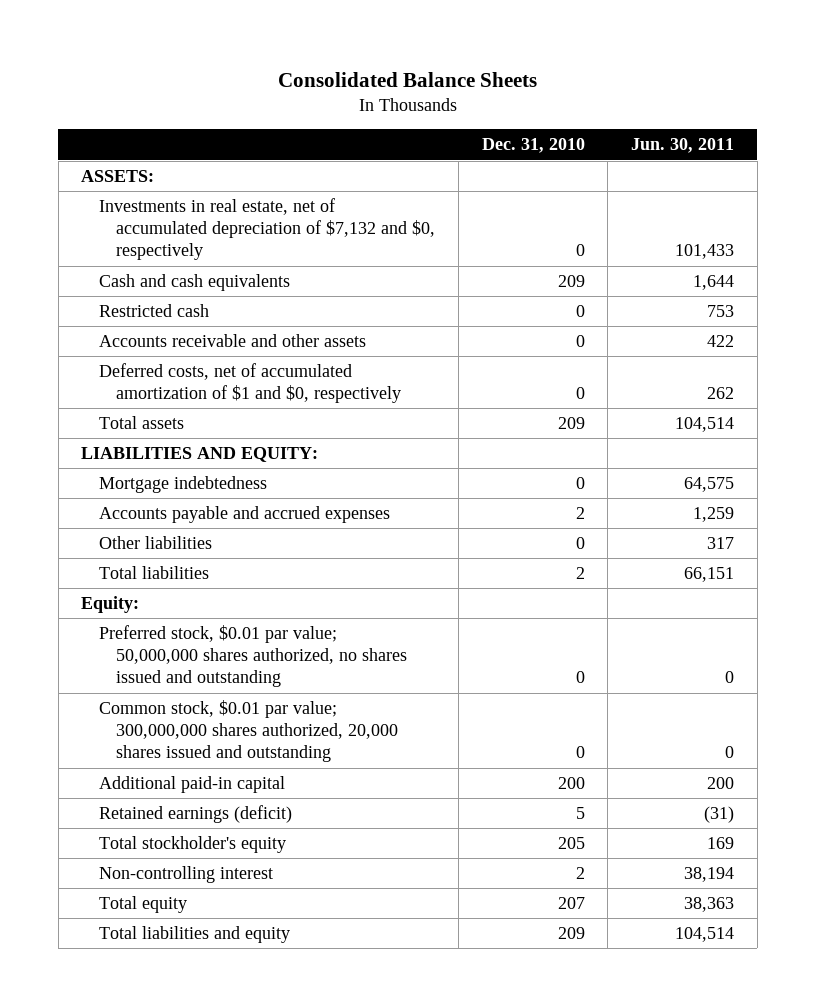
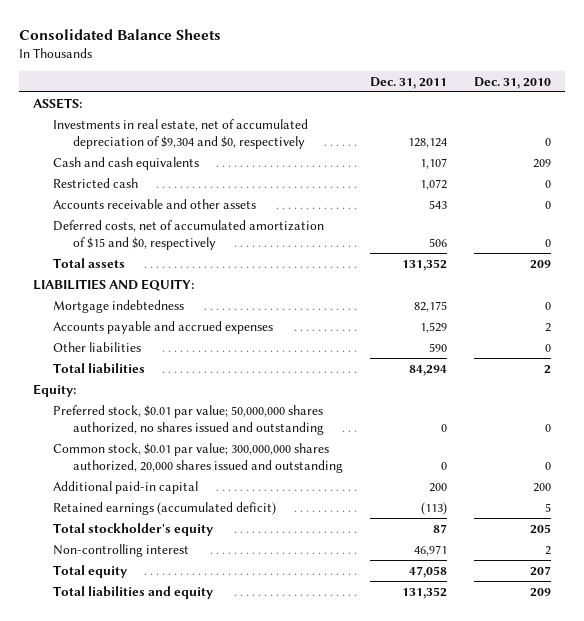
[631,138,735,154] Jun. 30, 2011 -> none
none -> [370,76,448,89] Dec. 31, 2011
[98,198,436,261] Investments in real estate, net of accumulated depreciation of $7,132 and $0, respectively -> [52,118,308,149] Investments in real estate, net of accumulated depreciation of $9,304 and $0, respectively
[98,363,402,404] Deferred costs, net of accumulated amortization of $1 and $0, respectively -> [52,219,324,250] Deferred costs, net of accumulated amortization of $15 and $0, respectively
[98,805,292,824] Retained earnings (deficit) -> [52,501,276,515] Retained earnings (accumulated deficit)

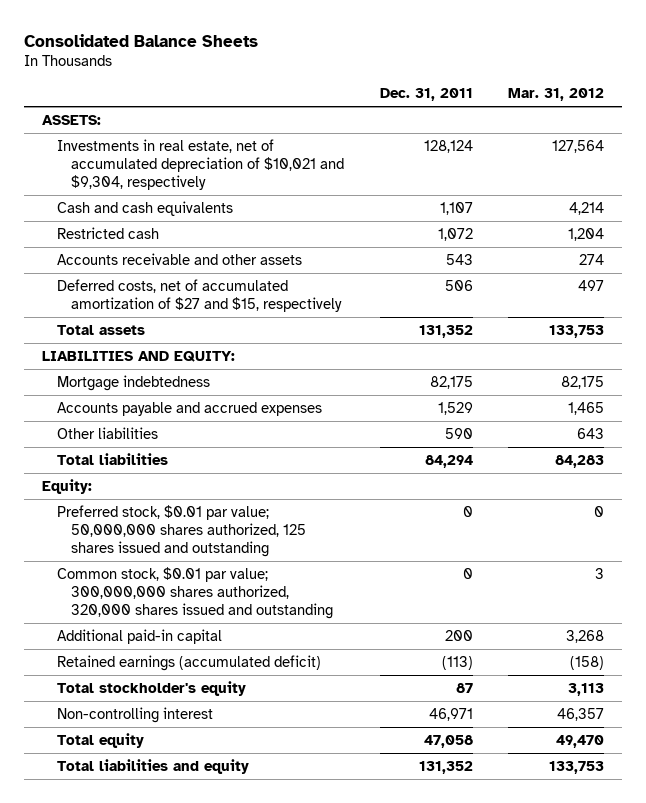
[474,76,552,89] Dec. 31, 2010 -> none
none -> [508,88,605,102] Mar. 31, 2012
[52,118,308,149] Investments in real estate, net of accumulated depreciation of $9,304 and $0, respectively -> [56,138,345,190] Investments in real estate, net of accumulated depreciation of $10,021 and $9,304, respectively
[52,219,324,250] Deferred costs, net of accumulated amortization of $15 and $0, respectively -> [56,278,343,312] Deferred costs, net of accumulated amortization of $27 and $15, respectively
[52,404,325,435] Preferred stock, $0.01 par value; 50,000,000 shares authorized, no shares issued and outstanding -> [56,504,307,557] Preferred stock, $0.01 par value; 50,000,000 shares authorized, 125 shares issued and outstanding
[52,442,344,473] Common stock, $0.01 par value; 300,000,000 shares authorized, 20,000 shares issued and outstanding -> [56,566,334,619] Common stock, $0.01 par value; 300,000,000 shares authorized, 320,000 shares issued and outstanding

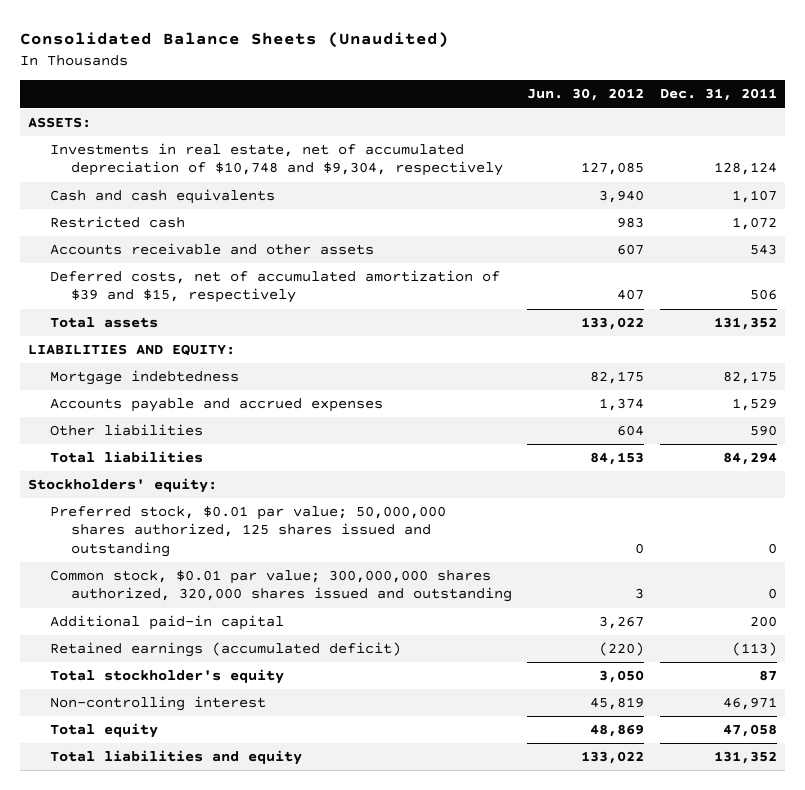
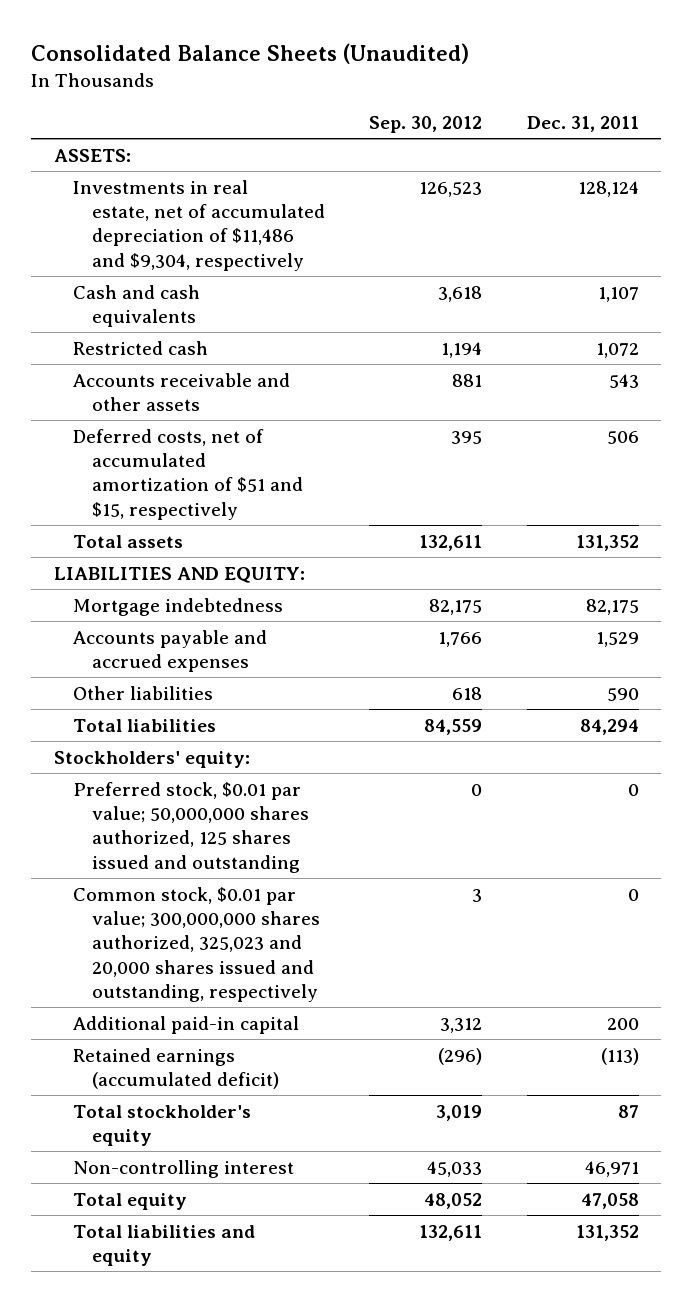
[527,88,645,102] Jun. 30, 2012 -> none
none -> [369,115,483,133] Sep. 30, 2012
[49,143,503,177] Investments in real estate, net of accumulated depreciation of $10,748 and $9,304, respectively -> [72,179,325,271] Investments in real estate, net of accumulated depreciation of $11,486 and $9,304, respectively
[49,270,500,304] Deferred costs, net of accumulated amortization of $39 and $15, respectively -> [72,428,303,520] Deferred costs, net of accumulated amortization of $51 and $15, respectively
[49,570,512,603] Common stock, $0.01 par value; 300,000,000 shares authorized, 320,000 shares issued and outstanding -> [72,886,320,1002] Common stock, $0.01 par value; 300,000,000 shares authorized, 325,023 and 20,000 shares issued and outstanding, respectively

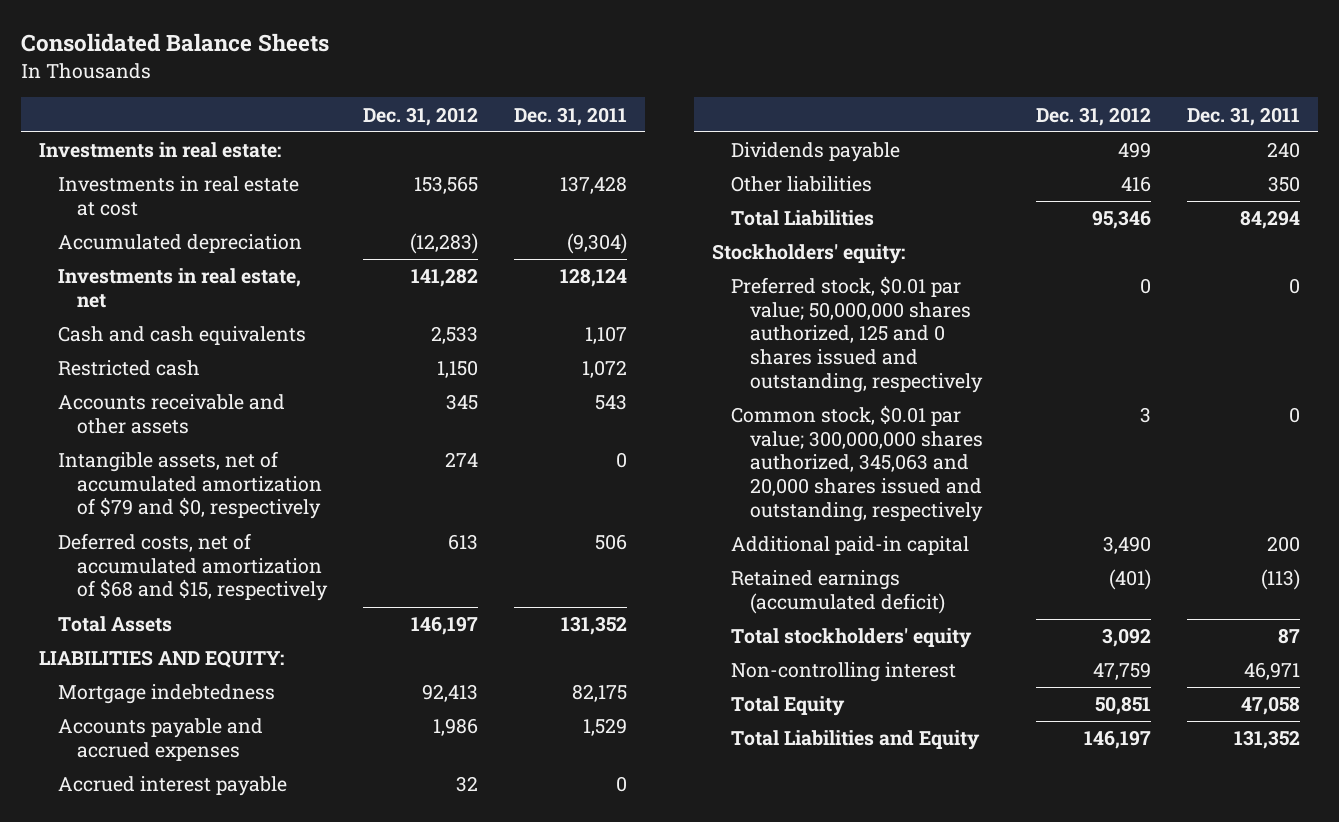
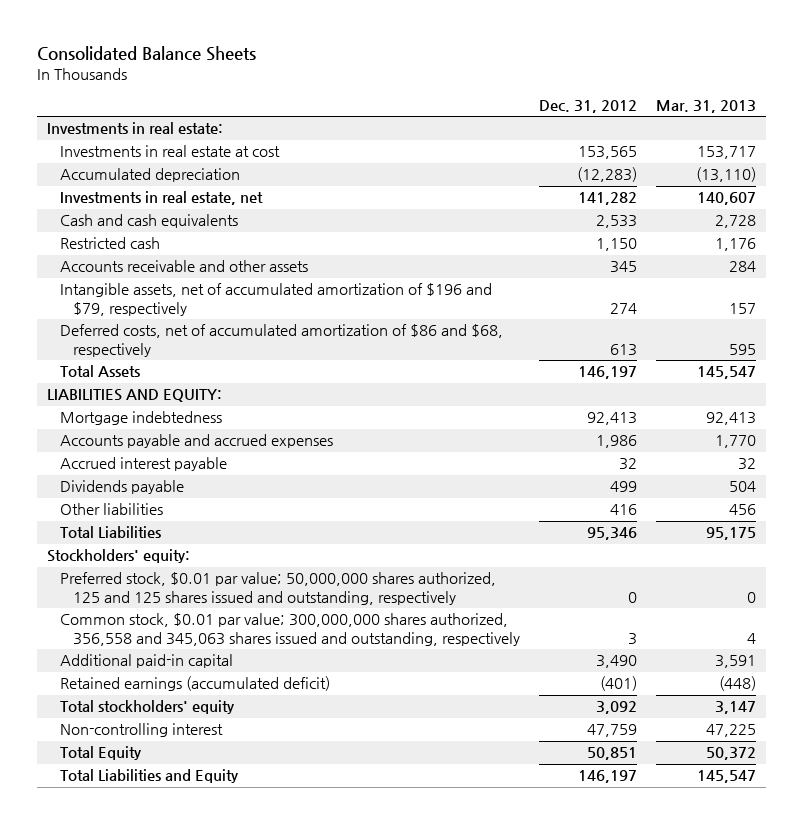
[514,106,628,126] Dec. 31, 2011 -> none
none -> [656,99,757,113] Mar. 31, 2013
[58,451,323,520] Intangible assets, net of accumulated amortization of $79 and $0, respectively -> [59,283,492,316] Intangible assets, net of accumulated amortization of $196 and $79, respectively
[58,533,329,602] Deferred costs, net of accumulated amortization of $68 and $15, respectively -> [59,324,503,357] Deferred costs, net of accumulated amortization of $86 and $68, respectively
[730,276,983,393] Preferred stock, $0.01 par value; 50,000,000 shares authorized, 125 and 0 shares issued and outstanding, respectively -> [59,572,496,605] Preferred stock, $0.01 par value; 50,000,000 shares authorized, 125 and 125 shares issued and outstanding, respectively
[730,405,983,522] Common stock, $0.01 par value; 300,000,000 shares authorized, 345,063 and 20,000 shares issued and outstanding, respectively -> [59,613,520,646] Common stock, $0.01 par value; 300,000,000 shares authorized, 356,558 and 345,063 shares issued and outstanding, respectively

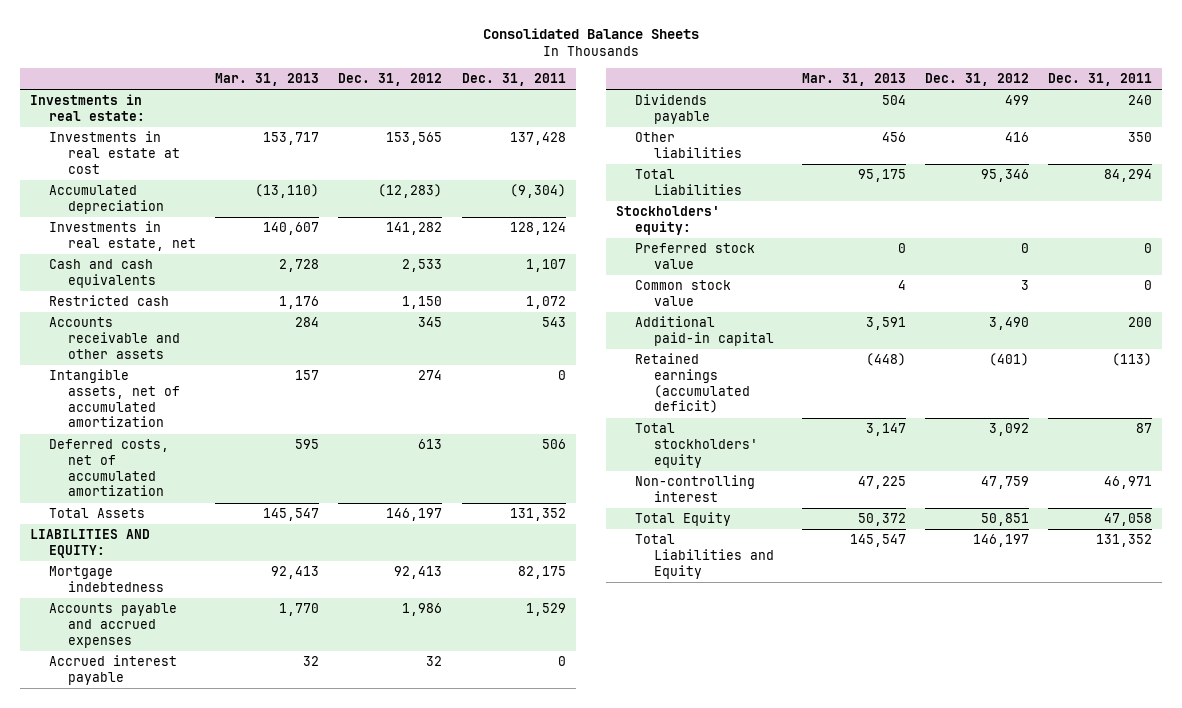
none -> [461,73,566,87] Dec. 31, 2011
[59,283,492,316] Intangible assets, net of accumulated amortization of $196 and $79, respectively -> [48,369,180,428] Intangible assets, net of accumulated amortization
[59,324,503,357] Deferred costs, net of accumulated amortization of $86 and $68, respectively -> [48,439,169,497] Deferred costs, net of accumulated amortization
[59,572,496,605] Preferred stock, $0.01 par value; 50,000,000 shares authorized, 125 and 125 shares issued and outstanding, respectively -> [635,243,756,269] Preferred stock value
[59,613,520,646] Common stock, $0.01 par value; 300,000,000 shares authorized, 356,558 and 345,063 shares issued and outstanding, respectively -> [635,280,732,306] Common stock value

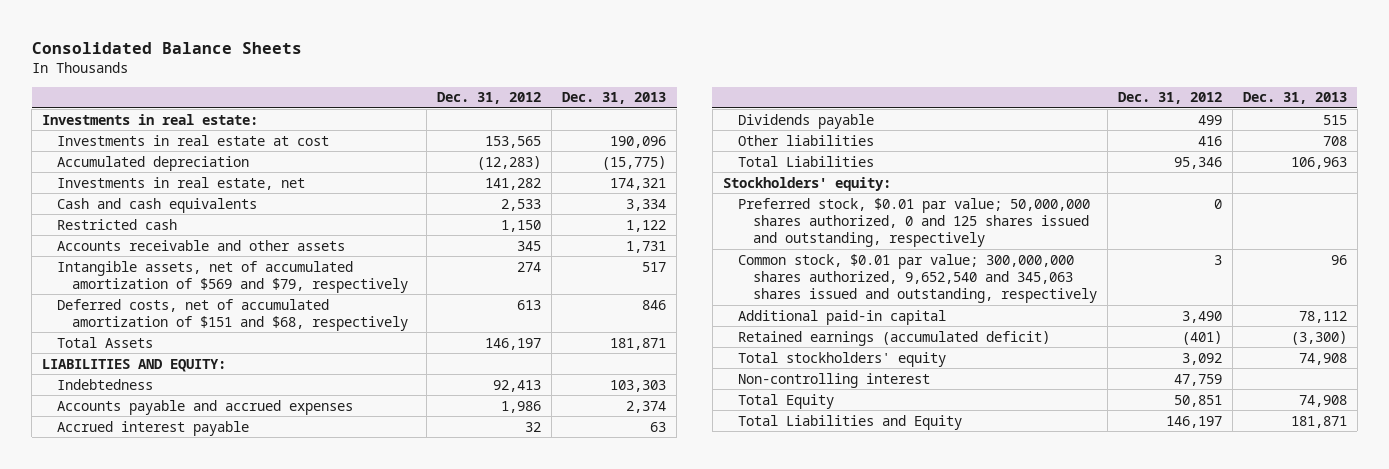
[215,73,320,87] Mar. 31, 2013 -> none
[461,73,566,87] Dec. 31, 2011 -> none
none -> [562,92,667,105] Dec. 31, 2013
[48,369,180,428] Intangible assets, net of accumulated amortization -> [57,260,409,293] Intangible assets, net of accumulated amortization of $569 and $79, respectively
[48,439,169,497] Deferred costs, net of accumulated amortization -> [57,298,409,331] Deferred costs, net of accumulated amortization of $151 and $68, respectively
[48,566,164,592] Mortgage indebtedness -> [57,378,154,390] Indebtedness
[635,243,756,269] Preferred stock value -> [737,197,1090,248] Preferred stock, $0.01 par value; 50,000,000 shares authorized, 0 and 125 shares issued and outstanding, respectively
[635,280,732,306] Common stock value -> [737,253,1097,304] Common stock, $0.01 par value; 300,000,000 shares authorized, 9,652,540 and 345,063 shares issued and outstanding, respectively

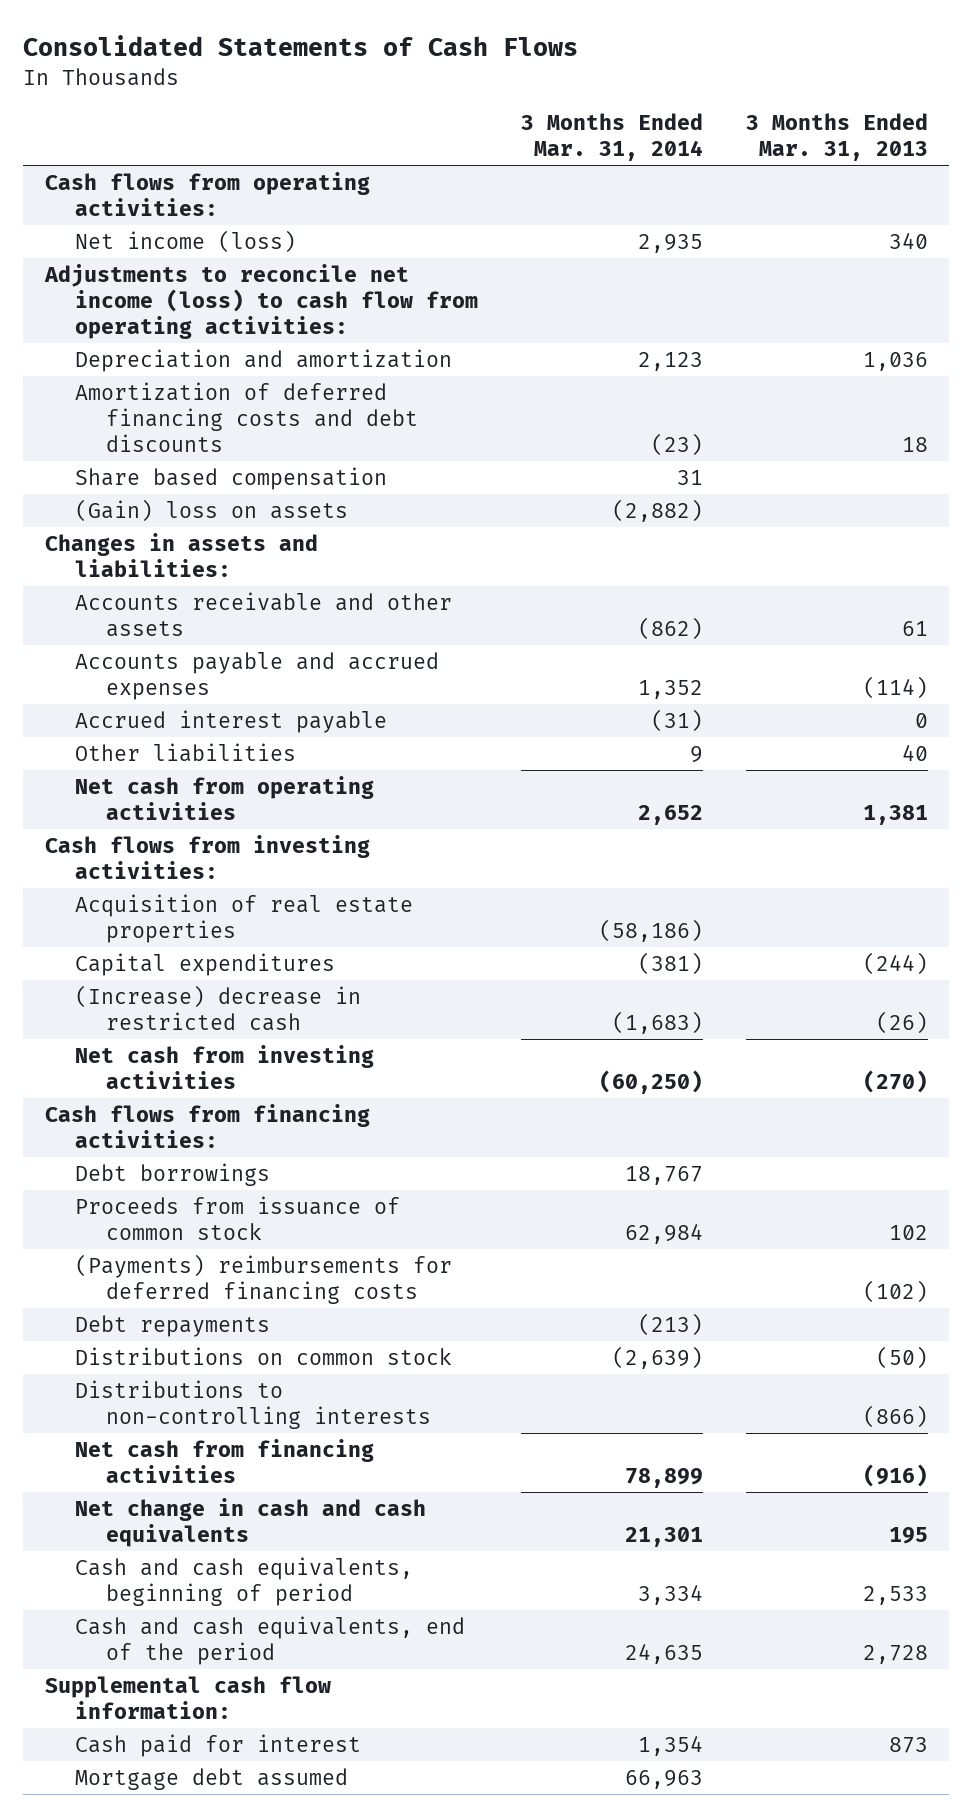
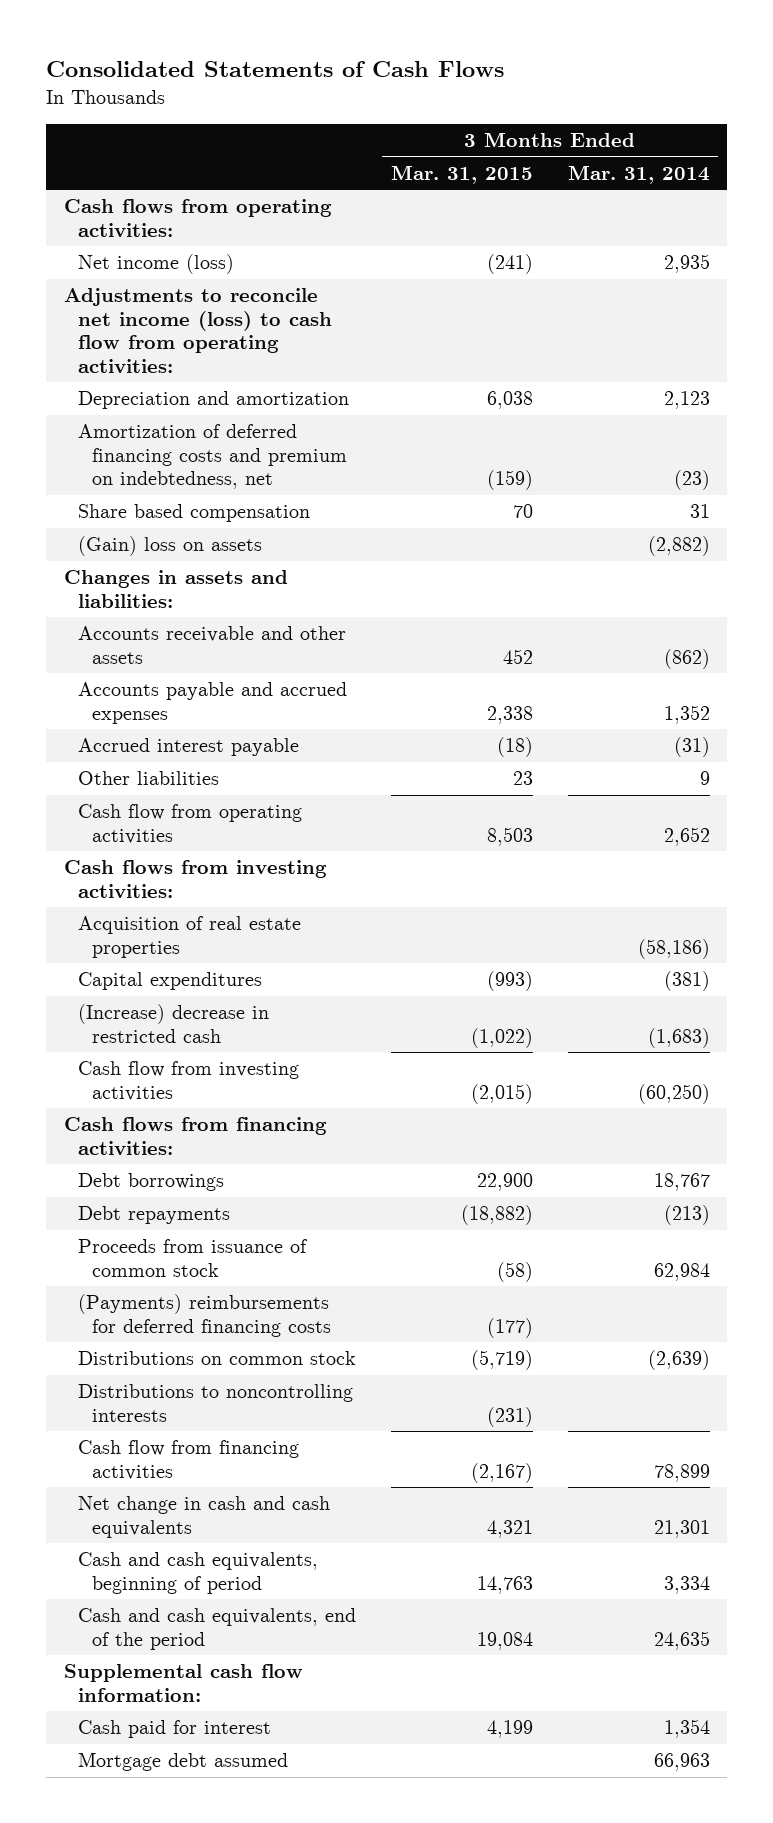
[745,113,928,162] 3 Months Ended Mar. 31, 2013 -> none
none -> [390,164,533,184] Mar. 31, 2015
[75,381,419,453] Amortization of deferred financing costs and debt discounts -> [77,424,347,490] Amortization of deferred financing costs and premium on indebtedness, net
[75,775,375,821] Net cash from operating activities -> [77,804,302,844] Cash flow from operating activities
[75,1044,375,1090] Net cash from investing activities -> [77,1061,299,1101] Cash flow from investing activities
[75,1314,271,1337] Debt repayments -> [77,1206,230,1225] Debt repayments
[75,1379,432,1430] Distributions to non-controlling interests -> [77,1384,353,1422] Distributions to noncontrolling interests
[75,1438,375,1484] Net cash from financing activities -> [77,1440,299,1480] Cash flow from financing activities

